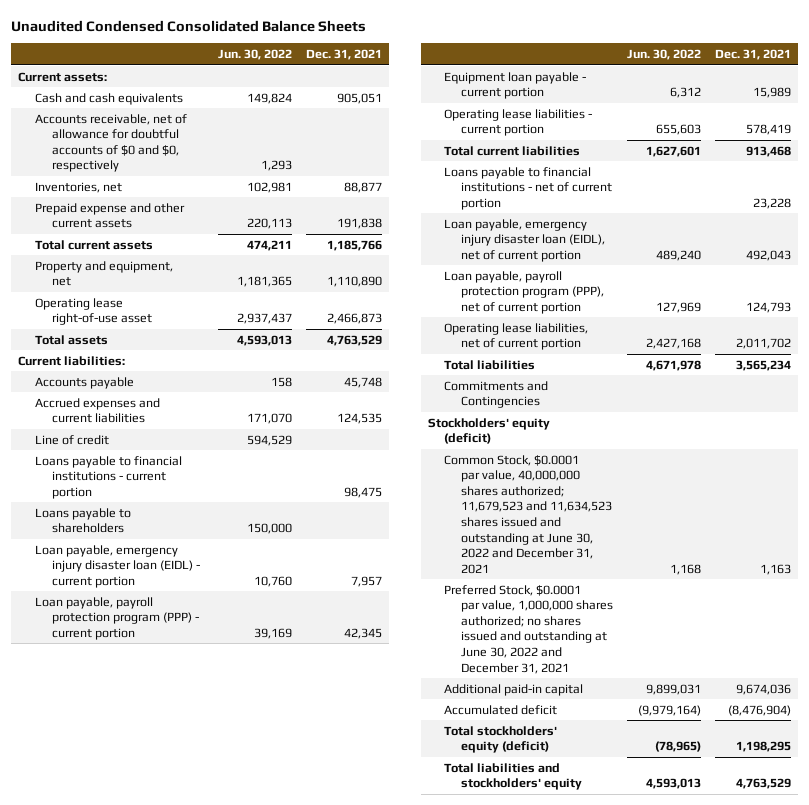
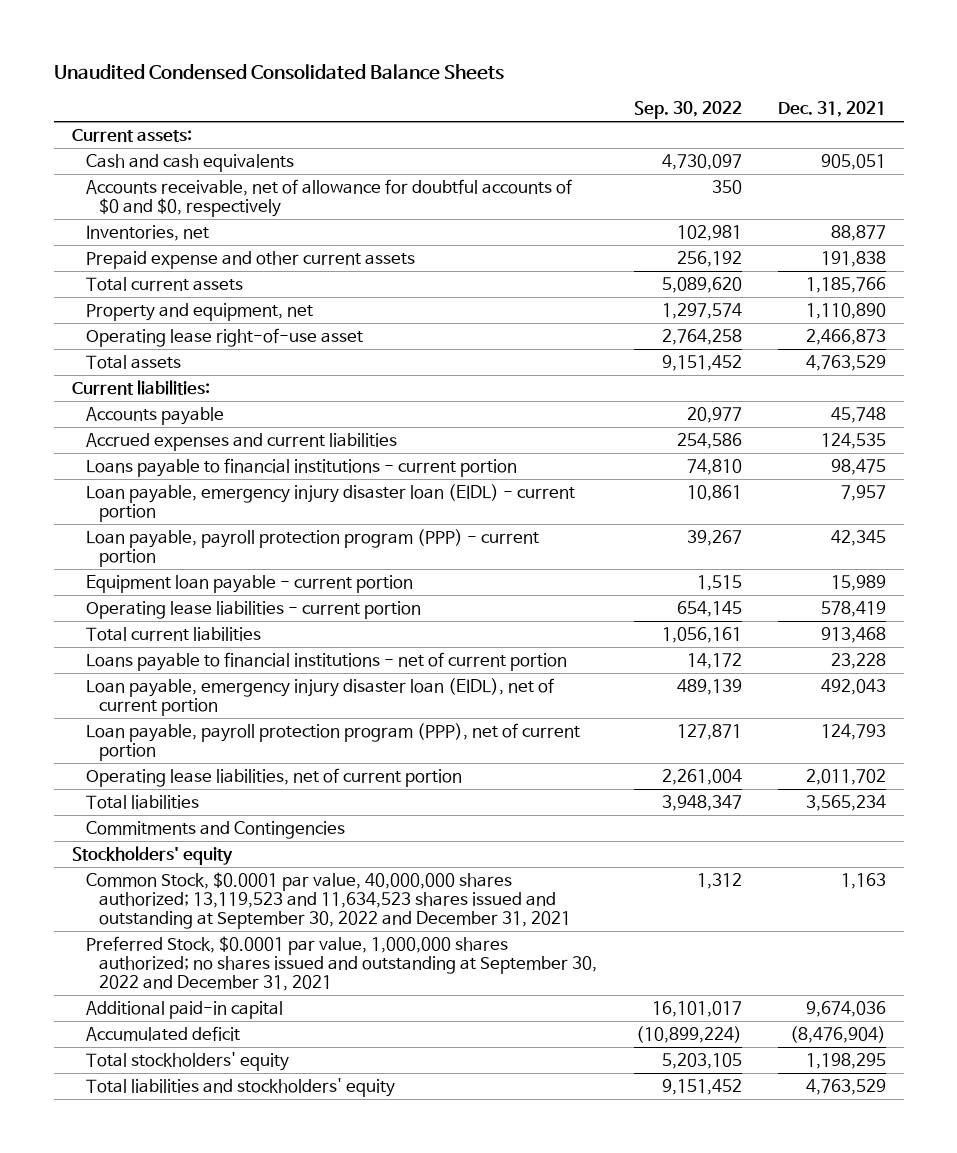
[217,49,292,61] Jun. 30, 2022 -> none
none -> [633,101,742,120] Sep. 30, 2022
[34,434,109,445] Line of credit -> none
[34,507,131,534] Loans payable to shareholders -> none
[427,417,550,445] Stockholders' equity (deficit) -> [71,845,233,865] Stockholders' equity
[444,454,613,574] Common Stock, $0.0001 par value, 40,000,000 shares authorized; 11,679,523 and 11,634,523 shares issued and outstanding at June 30, 2022 and December 31, 2021 -> [85,871,572,930] Common Stock, $0.0001 par value, 40,000,000 shares authorized; 13,119,523 and 11,634,523 shares issued and outstanding at September 30, 2022 and December 31, 2021
[444,584,614,674] Preferred Stock, $0.0001 par value, 1,000,000 shares authorized; no shares issued and outstanding at June 30, 2022 and December 31, 2021 -> [85,935,598,992] Preferred Stock, $0.0001 par value, 1,000,000 shares authorized; no shares issued and outstanding at September 30, 2022 and December 31, 2021
[444,725,558,754] Total stockholders' equity (deficit) -> [85,1051,289,1071] Total stockholders' equity

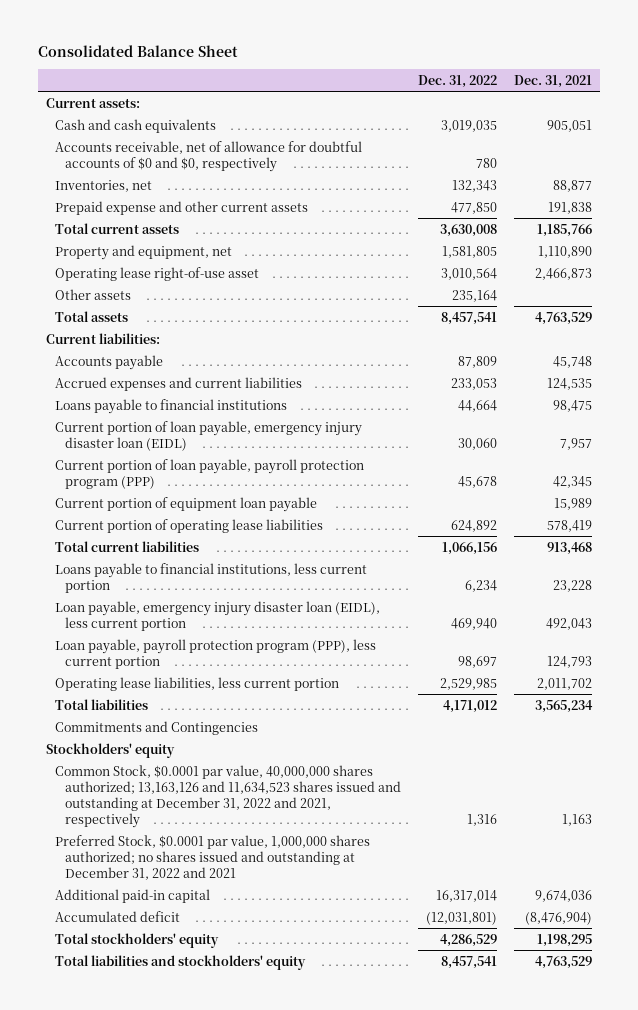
[53,64,504,81] Unaudited Condensed Consolidated Balance Sheets -> [37,44,238,57] Consolidated Balance Sheet
[633,101,742,120] Sep. 30, 2022 -> none
none -> [417,74,497,88] Dec. 31, 2022
none -> [55,288,132,300] Other assets
[85,457,517,477] Loans payable to financial institutions - current portion -> [55,398,288,414] Loans payable to financial institutions
[85,483,575,522] Loan payable, emergency injury disaster loan (EIDL) - current portion -> [55,420,363,451] Current portion of loan payable, emergency injury disaster loan (EIDL)
[85,528,539,567] Loan payable, payroll protection program (PPP) - current portion -> [55,458,365,489] Current portion of loan payable, payroll protection program (PPP)
[85,574,413,593] Equipment loan payable - current portion -> [55,496,318,512] Current portion of equipment loan payable
[85,600,421,619] Operating lease liabilities - current portion -> [55,518,324,533] Current portion of operating lease liabilities
[85,651,567,671] Loans payable to financial institutions - net of current portion -> [55,562,368,593] Loans payable to financial institutions, less current portion
[85,677,554,716] Loan payable, emergency injury disaster loan (EIDL), net of current portion -> [55,600,381,631] Loan payable, emergency injury disaster loan (EIDL), less current portion
[85,722,580,761] Loan payable, payroll protection program (PPP), net of current portion -> [55,638,377,669] Loan payable, payroll protection program (PPP), less current portion
[85,767,462,787] Operating lease liabilities, net of current portion -> [55,676,340,691] Operating lease liabilities, less current portion
[85,871,572,930] Common Stock, $0.0001 par value, 40,000,000 shares authorized; 13,119,523 and 11,634,523 shares issued and outstanding at September 30, 2022 and December 31, 2021 -> [55,764,401,828] Common Stock, $0.0001 par value, 40,000,000 shares authorized; 13,163,126 and 11,634,523 shares issued and outstanding at December 31, 2022 and 2021, respectively
[85,935,598,992] Preferred Stock, $0.0001 par value, 1,000,000 shares authorized; no shares issued and outstanding at September 30, 2022 and December 31, 2021 -> [55,834,371,880] Preferred Stock, $0.0001 par value, 1,000,000 shares authorized; no shares issued and outstanding at December 31, 2022 and 2021

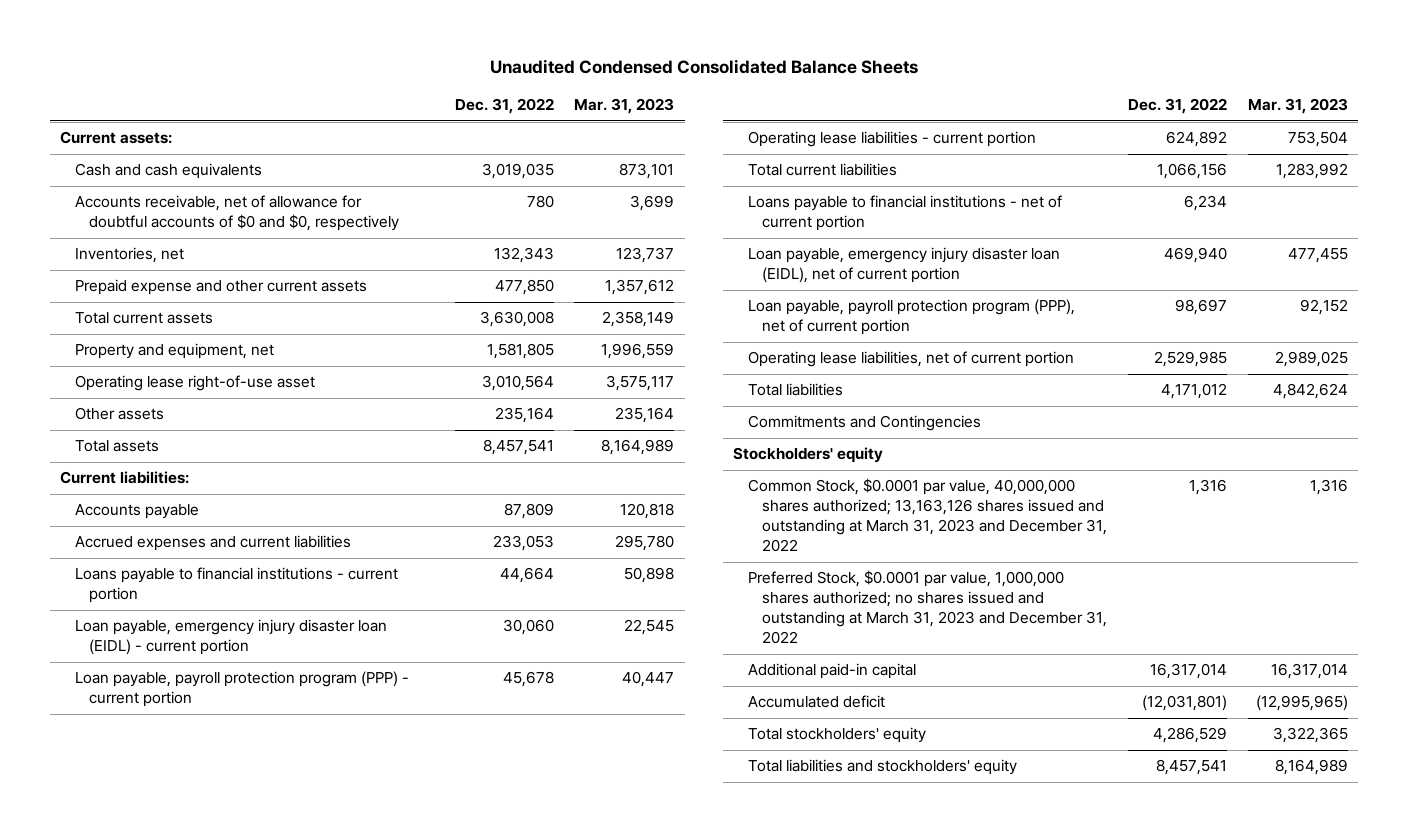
[37,44,238,57] Consolidated Balance Sheet -> [489,59,918,75] Unaudited Condensed Consolidated Balance Sheets
[513,74,592,88] Dec. 31, 2021 -> none
none -> [574,98,675,115] Mar. 31, 2023
[55,496,318,512] Current portion of equipment loan payable -> none
[55,398,288,414] Loans payable to financial institutions -> [74,567,398,604] Loans payable to financial institutions - current portion
[55,420,363,451] Current portion of loan payable, emergency injury disaster loan (EIDL) -> [74,619,387,656] Loan payable, emergency injury disaster loan (EIDL) - current portion
[55,458,365,489] Current portion of loan payable, payroll protection program (PPP) -> [74,671,409,708] Loan payable, payroll protection program (PPP) - current portion
[55,518,324,533] Current portion of operating lease liabilities -> [747,131,1036,148] Operating lease liabilities - current portion
[55,562,368,593] Loans payable to financial institutions, less current portion -> [747,195,1062,232] Loans payable to financial institutions - net of current portion
[55,600,381,631] Loan payable, emergency injury disaster loan (EIDL), less current portion -> [747,247,1060,284] Loan payable, emergency injury disaster loan (EIDL), net of current portion
[55,638,377,669] Loan payable, payroll protection program (PPP), less current portion -> [747,299,1075,336] Loan payable, payroll protection program (PPP), net of current portion
[55,676,340,691] Operating lease liabilities, less current portion -> [747,351,1074,368] Operating lease liabilities, net of current portion
[55,764,401,828] Common Stock, $0.0001 par value, 40,000,000 shares authorized; 13,163,126 and 11,634,523 shares issued and outstanding at December 31, 2022 and 2021, respectively -> [747,478,1108,552] Common Stock, $0.0001 par value, 40,000,000 shares authorized; 13,163,126 shares issued and outstanding at March 31, 2023 and December 31, 2022
[55,834,371,880] Preferred Stock, $0.0001 par value, 1,000,000 shares authorized; no shares issued and outstanding at December 31, 2022 and 2021 -> [747,570,1108,644] Preferred Stock, $0.0001 par value, 1,000,000 shares authorized; no shares issued and outstanding at March 31, 2023 and December 31, 2022

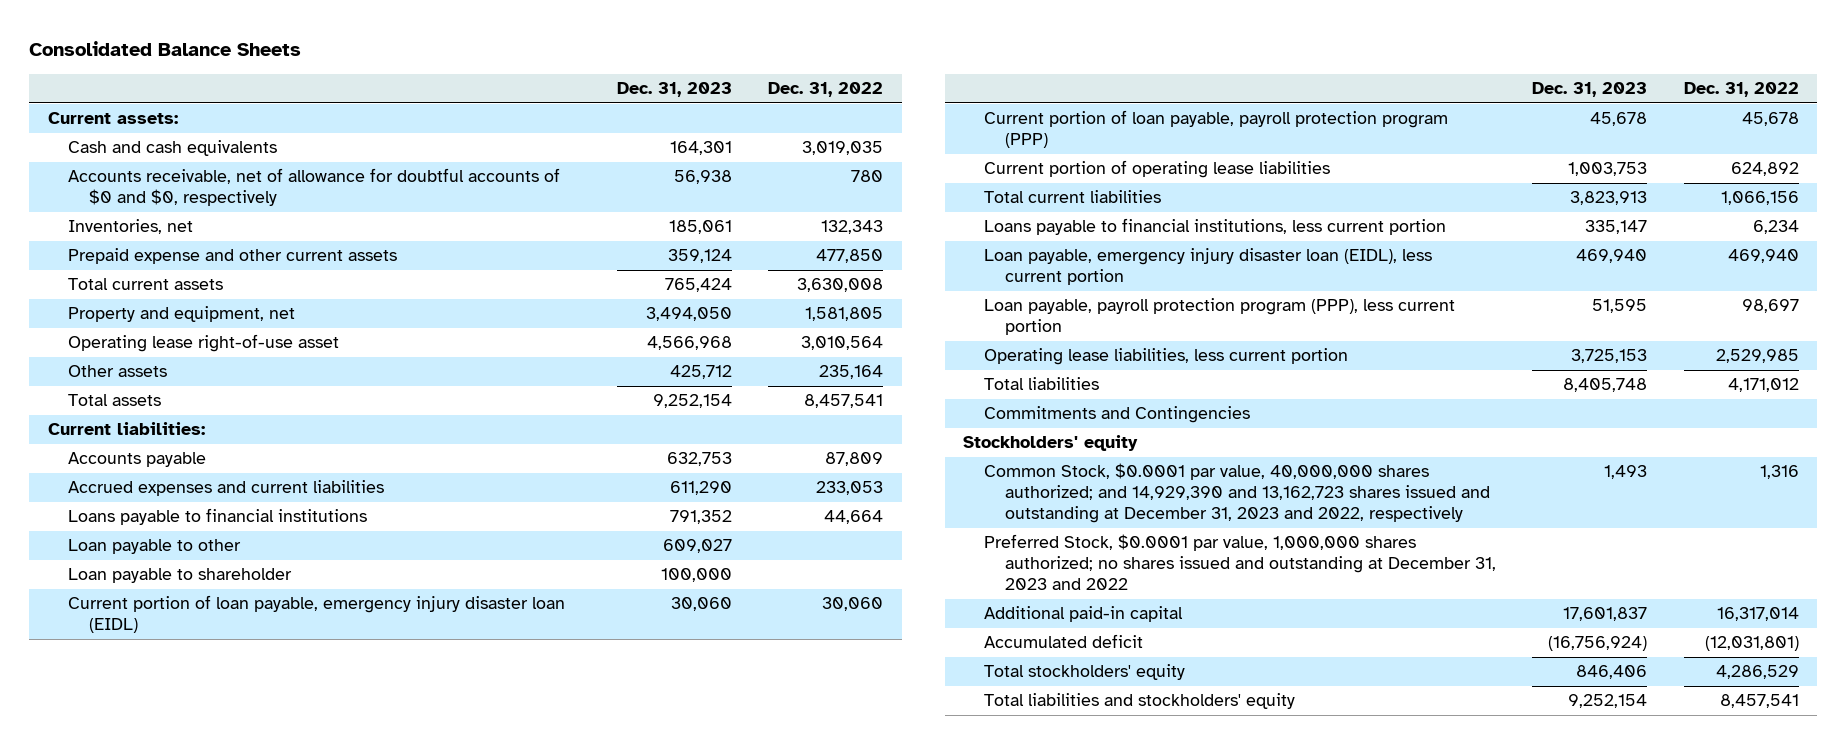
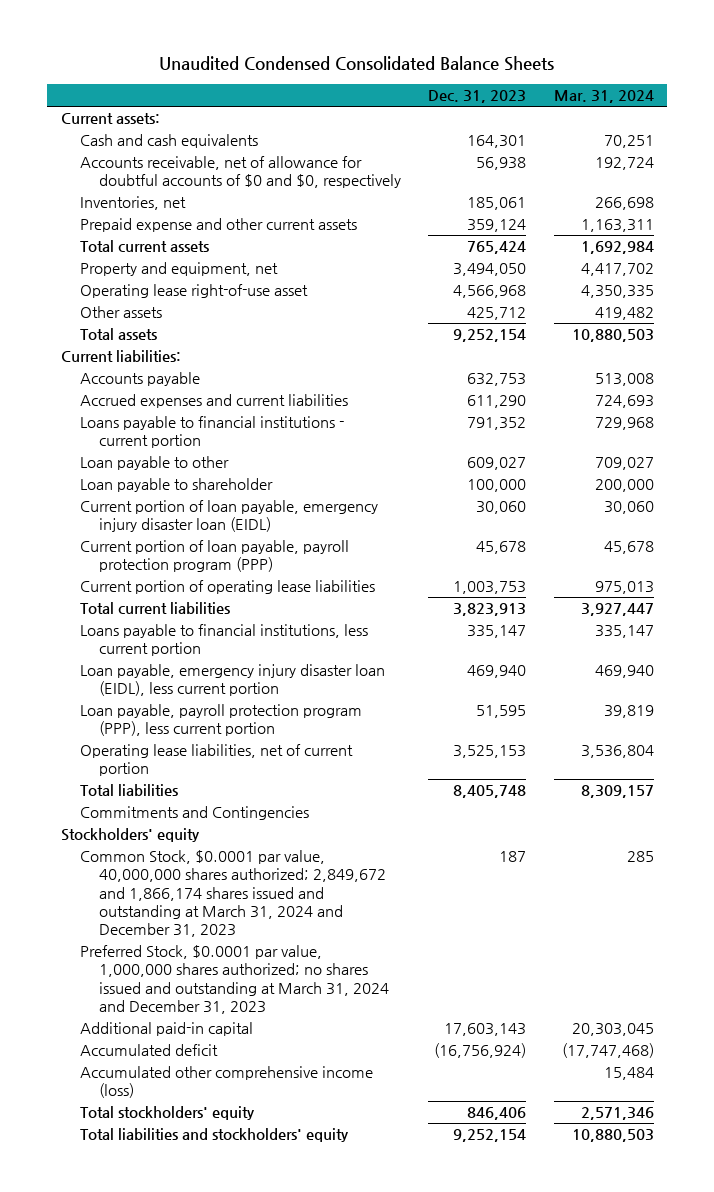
[29,41,302,57] Consolidated Balance Sheets -> [159,56,555,72] Unaudited Condensed Consolidated Balance Sheets
[768,82,884,98] Dec. 31, 2022 -> none
none -> [553,90,654,104] Mar. 31, 2024
[68,508,368,526] Loans payable to financial institutions -> [79,416,344,449] Loans payable to financial institutions - current portion
[984,348,1349,366] Operating lease liabilities, less current portion -> [79,744,353,777] Operating lease liabilities, net of current portion
[1571,349,1648,364] 3,725,153 -> [453,745,527,759] 3,525,153
[984,463,1490,524] Common Stock, $0.0001 par value, 40,000,000 shares authorized; and 14,929,390 and 13,162,723 shares issued and outstanding at December 31, 2023 and 2022, respectively -> [79,850,386,938] Common Stock, $0.0001 par value, 40,000,000 shares authorized; 2,849,672 and 1,866,174 shares issued and outstanding at March 31, 2024 and December 31, 2023
[1604,465,1648,480] 1,493 -> [499,851,527,863] 187
[984,534,1496,591] Preferred Stock, $0.0001 par value, 1,000,000 shares authorized; no shares issued and outstanding at December 31, 2023 and 2022 -> [79,945,389,1015] Preferred Stock, $0.0001 par value, 1,000,000 shares authorized; no shares issued and outstanding at March 31, 2024 and December 31, 2023
[1563,607,1648,622] 17,601,837 -> [444,1023,527,1037] 17,603,143
none -> [79,1066,373,1099] Accumulated other comprehensive income (loss)

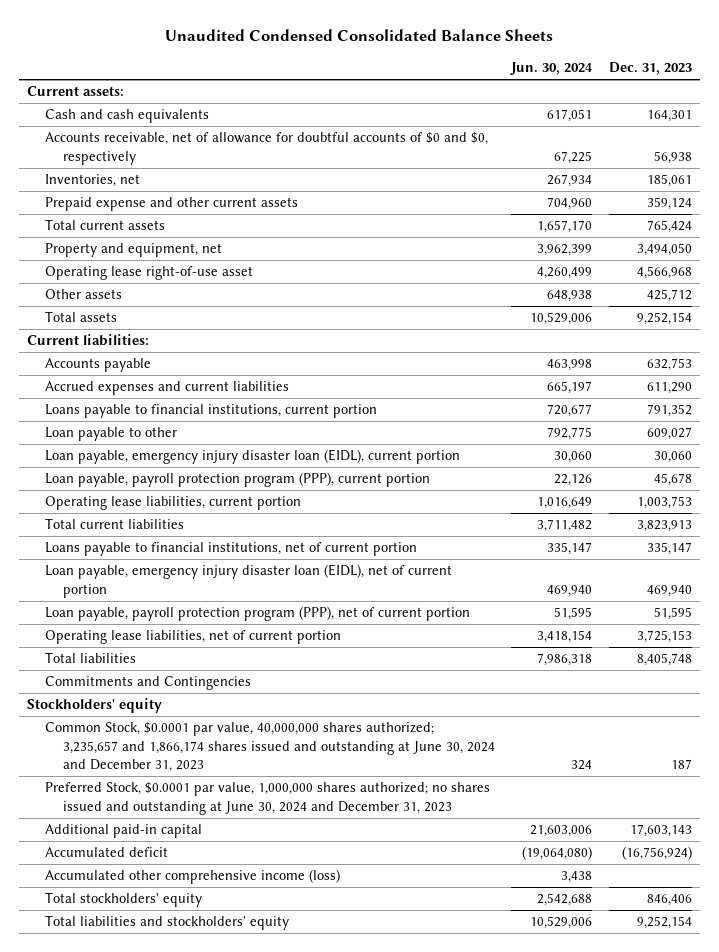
[553,90,654,104] Mar. 31, 2024 -> none
none -> [510,62,594,76] Jun. 30, 2024
[79,416,344,449] Loans payable to financial institutions - current portion -> [44,404,377,419] Loans payable to financial institutions, current portion
[79,478,273,493] Loan payable to shareholder -> none
[79,500,378,533] Current portion of loan payable, emergency injury disaster loan (EIDL) -> [44,449,460,465] Loan payable, emergency injury disaster loan (EIDL), current portion
[79,540,349,573] Current portion of loan payable, payroll protection program (PPP) -> [44,472,430,488] Loan payable, payroll protection program (PPP), current portion
[79,580,375,595] Current portion of operating lease liabilities -> [44,496,301,511] Operating lease liabilities, current portion
[79,624,368,657] Loans payable to financial institutions, less current portion -> [44,542,417,557] Loans payable to financial institutions, net of current portion
[79,664,385,697] Loan payable, emergency injury disaster loan (EIDL), less current portion -> [44,564,452,598] Loan payable, emergency injury disaster loan (EIDL), net of current portion
[79,704,362,737] Loan payable, payroll protection program (PPP), less current portion -> [44,606,470,622] Loan payable, payroll protection program (PPP), net of current portion
[453,745,527,759] 3,525,153 -> [636,630,692,644] 3,725,153
[79,850,386,938] Common Stock, $0.0001 par value, 40,000,000 shares authorized; 2,849,672 and 1,866,174 shares issued and outstanding at March 31, 2024 and December 31, 2023 -> [44,722,495,772] Common Stock, $0.0001 par value, 40,000,000 shares authorized; 3,235,657 and 1,866,174 shares issued and outstanding at June 30, 2024 and December 31, 2023
[79,945,389,1015] Preferred Stock, $0.0001 par value, 1,000,000 shares authorized; no shares issued and outstanding at March 31, 2024 and December 31, 2023 -> [44,782,490,815] Preferred Stock, $0.0001 par value, 1,000,000 shares authorized; no shares issued and outstanding at June 30, 2024 and December 31, 2023

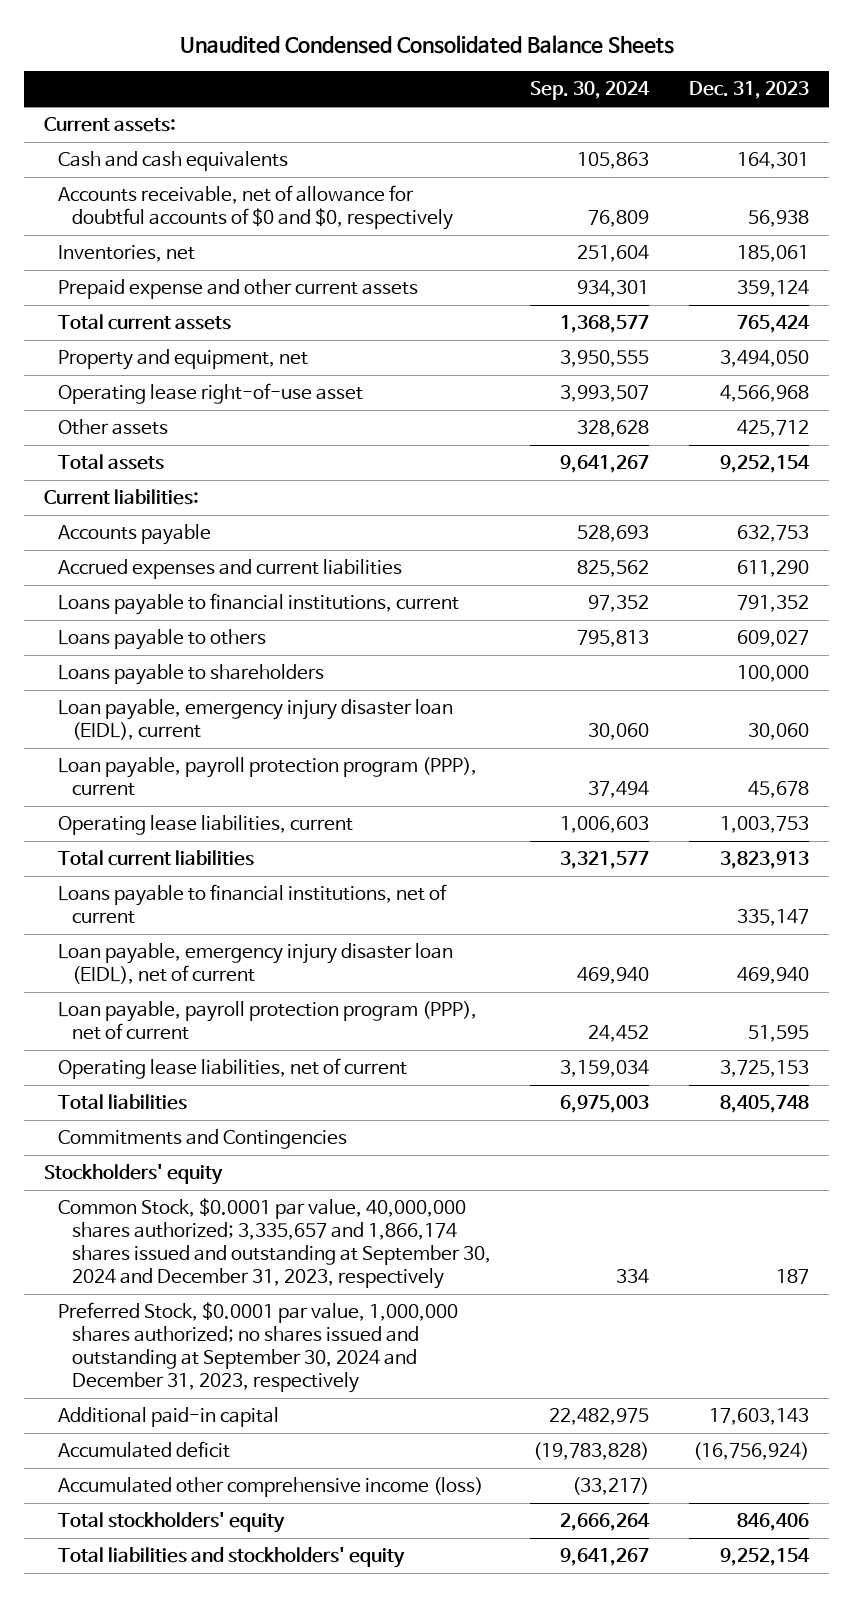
[510,62,594,76] Jun. 30, 2024 -> none
none -> [530,81,651,101] Sep. 30, 2024
[44,404,377,419] Loans payable to financial institutions, current portion -> [57,593,459,616] Loans payable to financial institutions, current
[44,427,177,442] Loan payable to other -> [57,629,266,651] Loans payable to others
none -> [57,664,324,686] Loans payable to shareholders
[44,449,460,465] Loan payable, emergency injury disaster loan (EIDL), current portion -> [57,699,453,741] Loan payable, emergency injury disaster loan (EIDL), current
[44,472,430,488] Loan payable, payroll protection program (PPP), current portion -> [57,757,477,797] Loan payable, payroll protection program (PPP), current
[44,496,301,511] Operating lease liabilities, current portion -> [57,815,353,836] Operating lease liabilities, current
[44,542,417,557] Loans payable to financial institutions, net of current portion -> [57,884,447,925] Loans payable to financial institutions, net of current
[44,564,452,598] Loan payable, emergency injury disaster loan (EIDL), net of current portion -> [57,943,453,985] Loan payable, emergency injury disaster loan (EIDL), net of current
[44,606,470,622] Loan payable, payroll protection program (PPP), net of current portion -> [57,1001,477,1041] Loan payable, payroll protection program (PPP), net of current
[44,630,341,645] Operating lease liabilities, net of current portion -> [57,1058,407,1080] Operating lease liabilities, net of current
[44,722,495,772] Common Stock, $0.0001 par value, 40,000,000 shares authorized; 3,235,657 and 1,866,174 shares issued and outstanding at June 30, 2024 and December 31, 2023 -> [57,1198,491,1290] Common Stock, $0.0001 par value, 40,000,000 shares authorized; 3,335,657 and 1,866,174 shares issued and outstanding at September 30, 2024 and December 31, 2023, respectively
[44,782,490,815] Preferred Stock, $0.0001 par value, 1,000,000 shares authorized; no shares issued and outstanding at June 30, 2024 and December 31, 2023 -> [57,1302,458,1394] Preferred Stock, $0.0001 par value, 1,000,000 shares authorized; no shares issued and outstanding at September 30, 2024 and December 31, 2023, respectively

